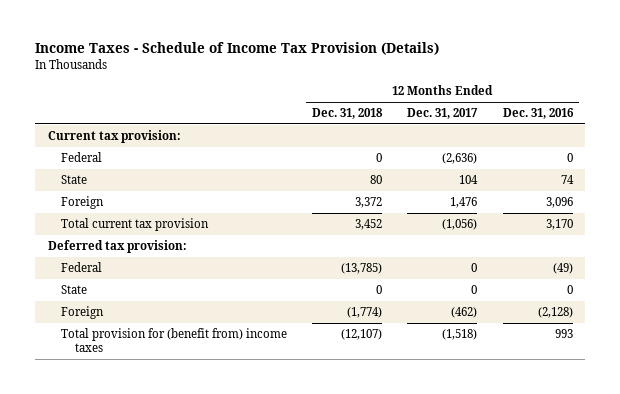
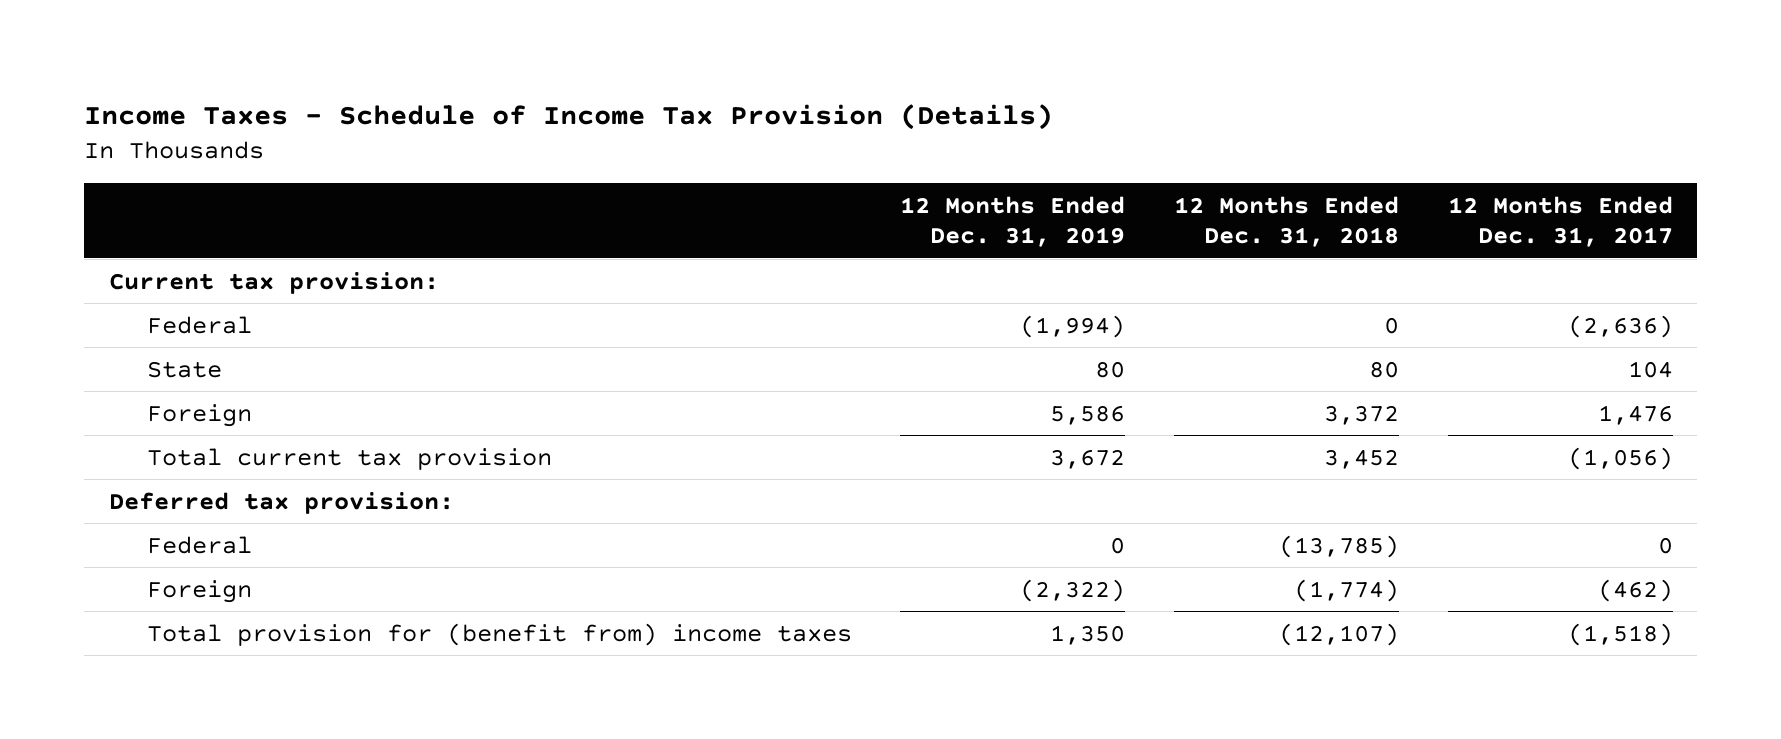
[502,108,574,120] Dec. 31, 2016 -> none
none -> [900,195,1126,248] 12 Months Ended Dec. 31, 2019
[61,285,88,295] State -> none

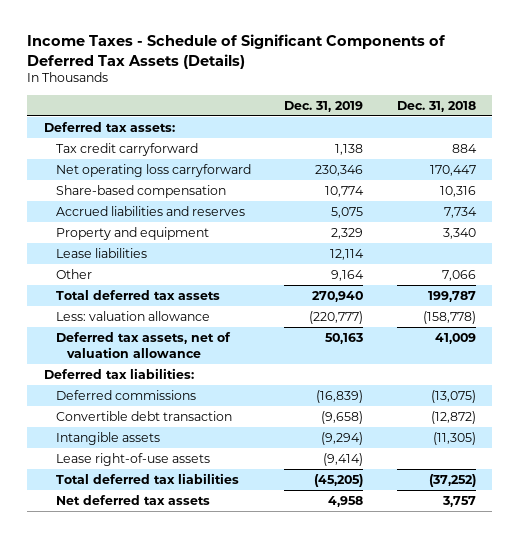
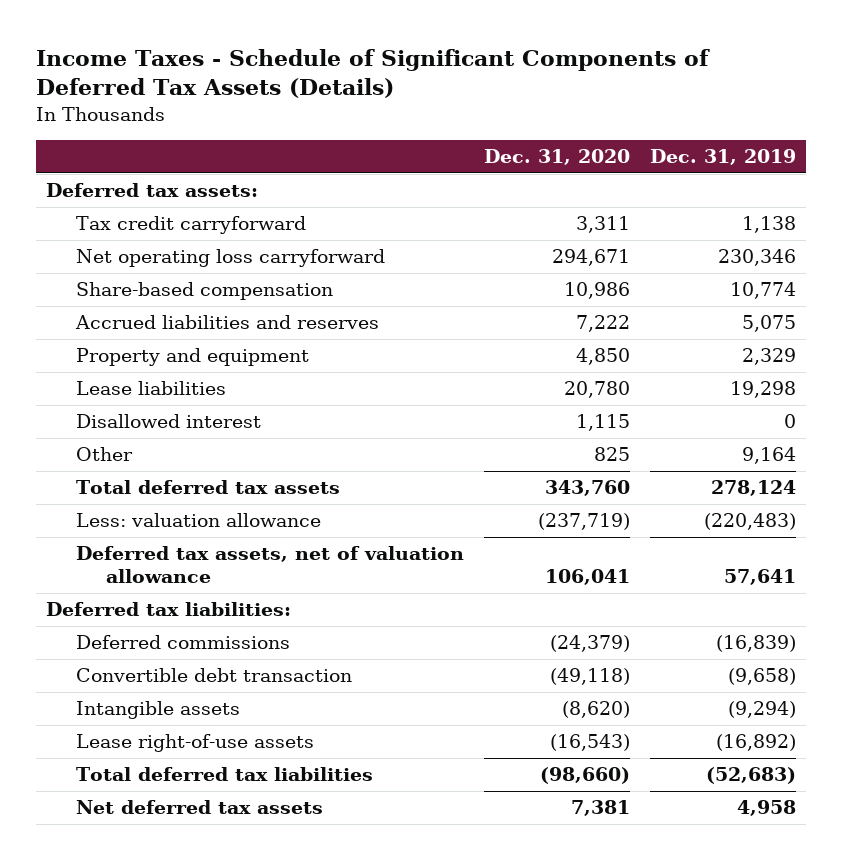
[396,100,476,112] Dec. 31, 2018 -> none
none -> [484,149,631,166] Dec. 31, 2020
[330,248,365,260] 12,114 -> [730,381,797,399] 19,298
none -> [76,414,262,429] Disallowed interest
[312,290,364,302] 270,940 -> [711,480,797,497] 278,124
[309,310,364,324] (220,777) -> [704,513,797,531] (220,483)
[325,332,364,344] 50,163 -> [724,569,797,586] 57,641
[323,452,364,466] (9,414) -> [716,734,797,752] (16,892)
[314,473,364,487] (45,205) -> [706,767,797,785] (52,683)

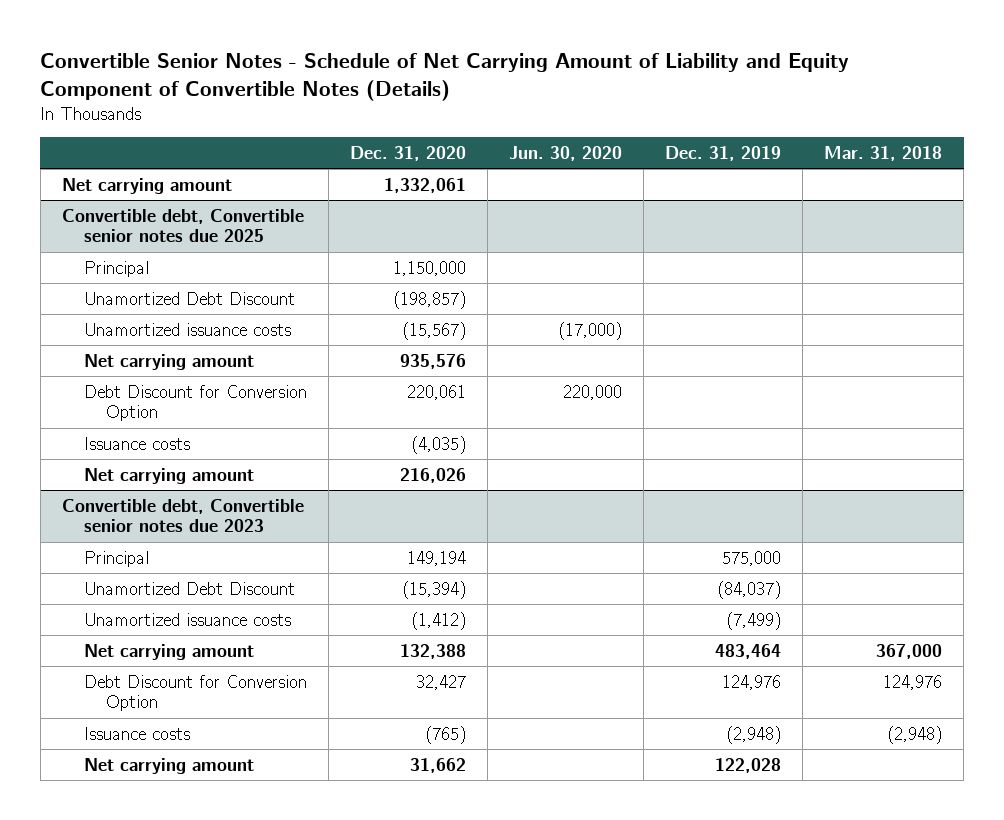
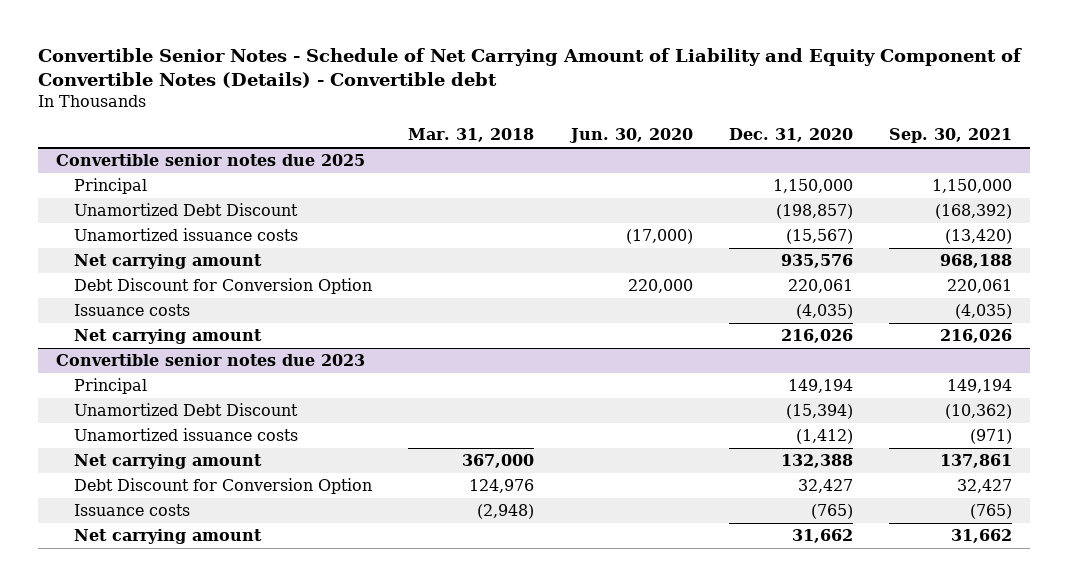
[40,52,850,101] Convertible Senior Notes - Schedule of Net Carrying Amount of Liability and Equity Component of Convertible Notes (Details) -> [38,48,1023,89] Convertible Senior Notes - Schedule of Net Carrying Amount of Liability and Equity Component of Convertible Notes (Details) - Convertible debt
[665,146,782,162] Dec. 31, 2019 -> none
none -> [888,128,1012,144] Sep. 30, 2021
[61,177,232,194] Net carrying amount -> none
[61,208,304,243] Convertible debt, Convertible senior notes due 2025 -> [56,154,366,167] Convertible senior notes due 2025
[61,498,304,533] Convertible debt, Convertible senior notes due 2023 -> [56,354,366,367] Convertible senior notes due 2023

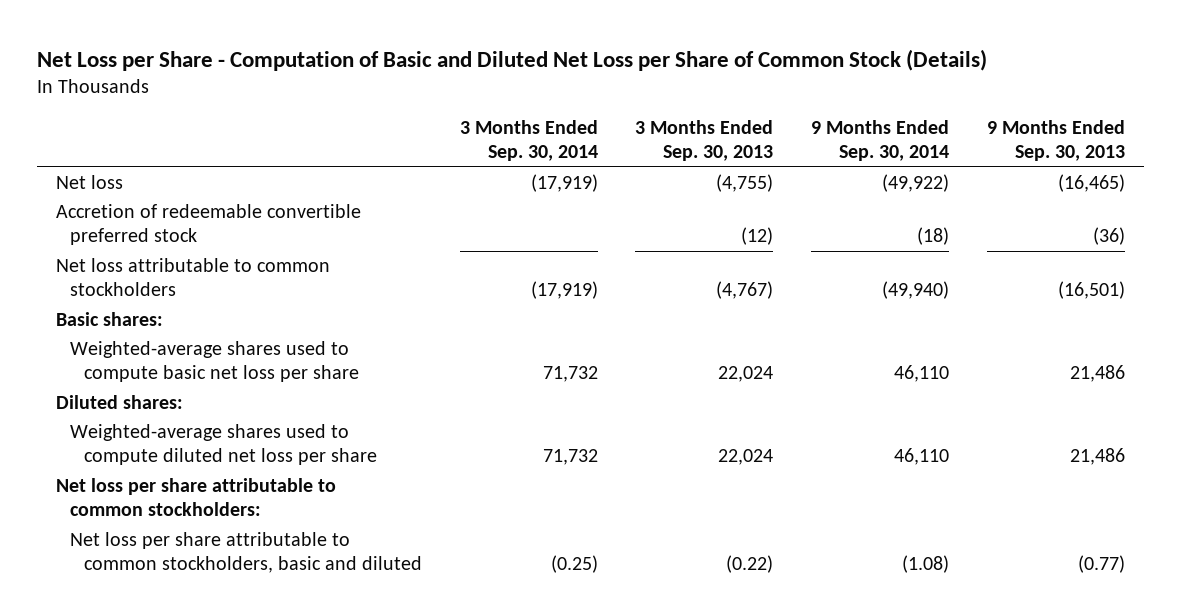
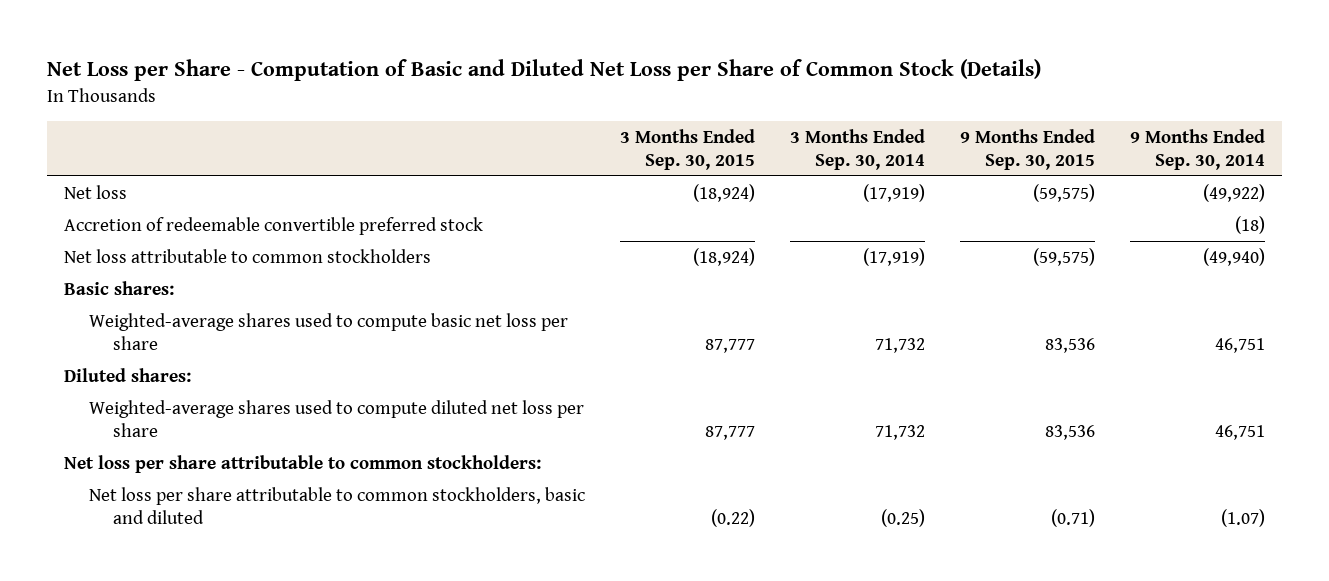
[635,119,774,162] 3 Months Ended Sep. 30, 2013 -> none
[986,119,1125,162] 9 Months Ended Sep. 30, 2013 -> none
none -> [619,128,755,171] 3 Months Ended Sep. 30, 2015
none -> [959,128,1095,171] 9 Months Ended Sep. 30, 2015
[894,365,950,383] 46,110 -> [1214,337,1265,353] 46,751
[894,448,950,466] 46,110 -> [1214,424,1265,440] 46,751
[902,555,950,574] (1.08) -> [1220,508,1265,527] (1.07)

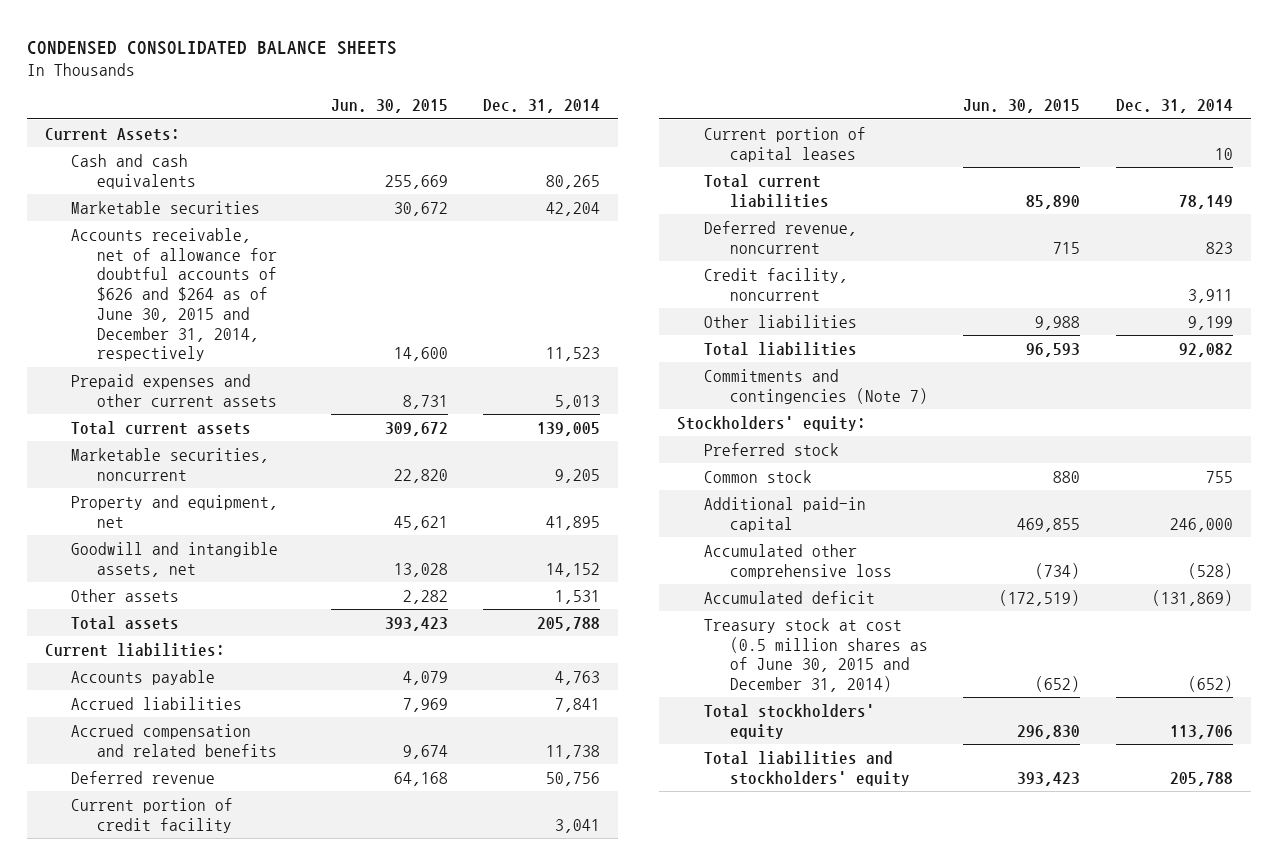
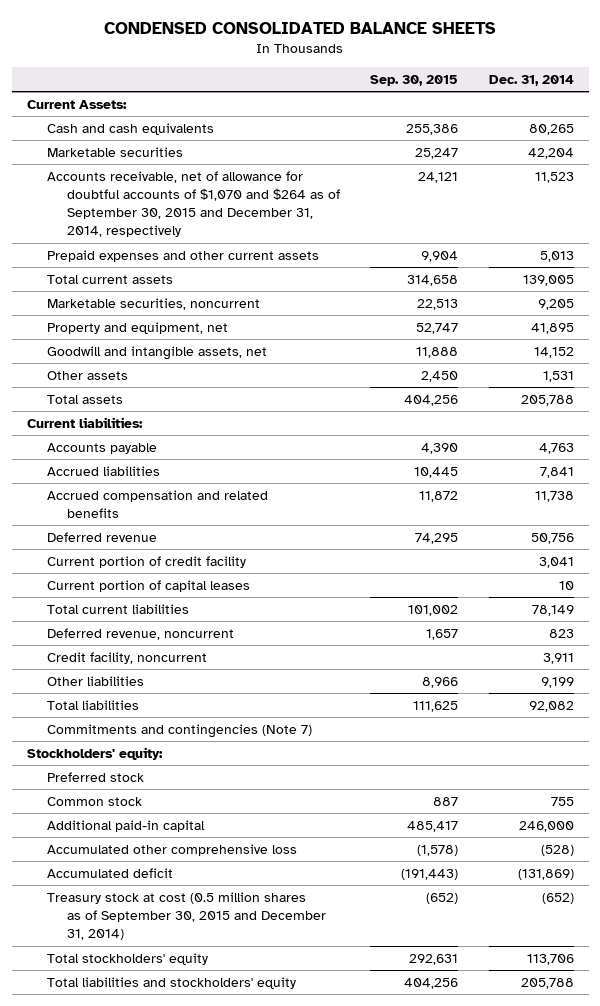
[330,99,448,114] Jun. 30, 2015 -> none
none -> [370,75,459,87] Sep. 30, 2015
[71,227,278,362] Accounts receivable, net of allowance for doubtful accounts of $626 and $264 as of June 30, 2015 and December 31, 2014, respectively -> [46,170,340,238] Accounts receivable, net of allowance for doubtful accounts of $1,070 and $264 as of September 30, 2015 and December 31, 2014, respectively
[703,617,928,693] Treasury stock at cost (0.5 million shares as of June 30, 2015 and December 31, 2014) -> [46,891,326,941] Treasury stock at cost (0.5 million shares as of September 30, 2015 and December 31, 2014)

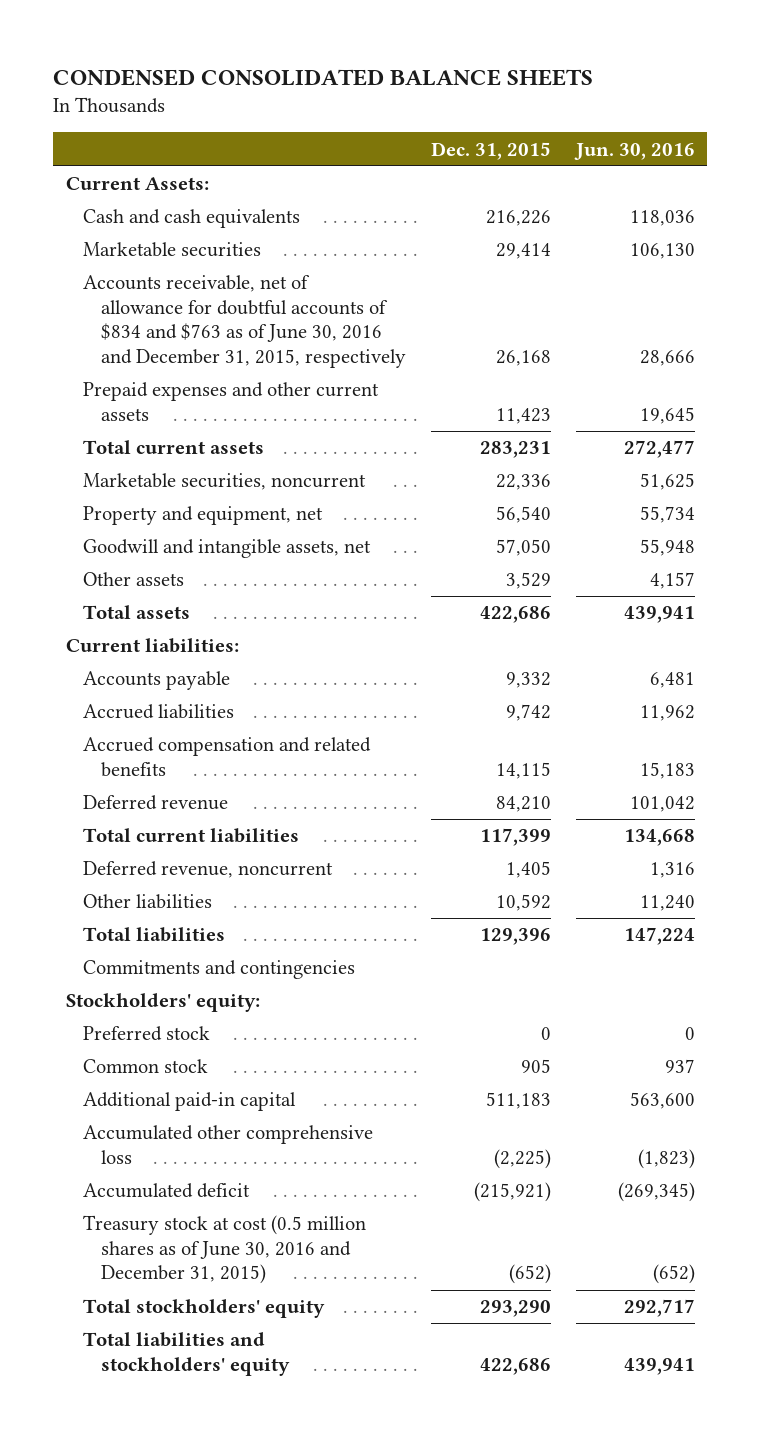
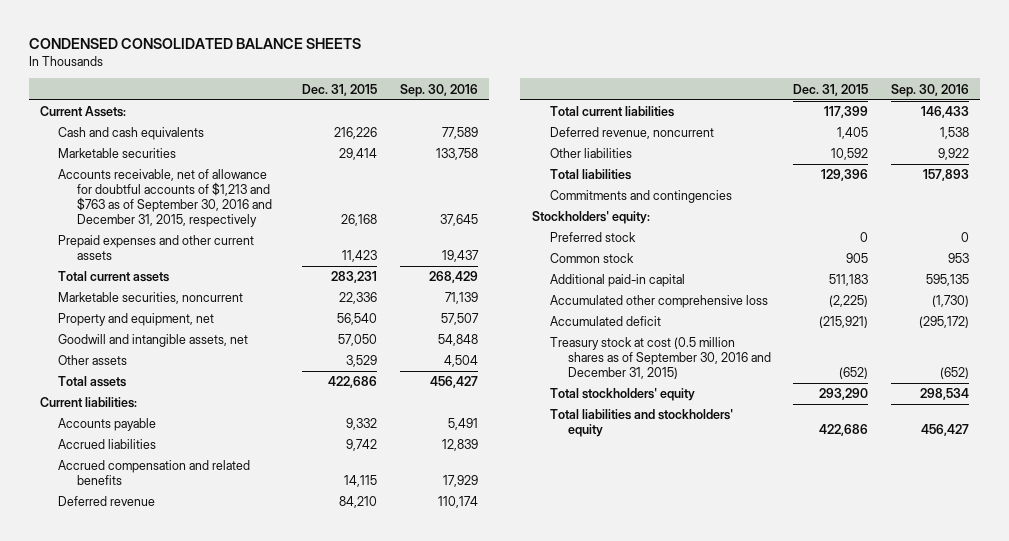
[573,142,695,160] Jun. 30, 2016 -> none
none -> [399,83,478,97] Sep. 30, 2016
[83,275,406,368] Accounts receivable, net of allowance for doubtful accounts of $834 and $763 as of June 30, 2016 and December 31, 2015, respectively -> [58,169,272,228] Accounts receivable, net of allowance for doubtful accounts of $1,213 and $763 as of September 30, 2016 and December 31, 2015, respectively
[83,1215,367,1285] Treasury stock at cost (0.5 million shares as of June 30, 2016 and December 31, 2015) -> [549,337,771,380] Treasury stock at cost (0.5 million shares as of September 30, 2016 and December 31, 2015)

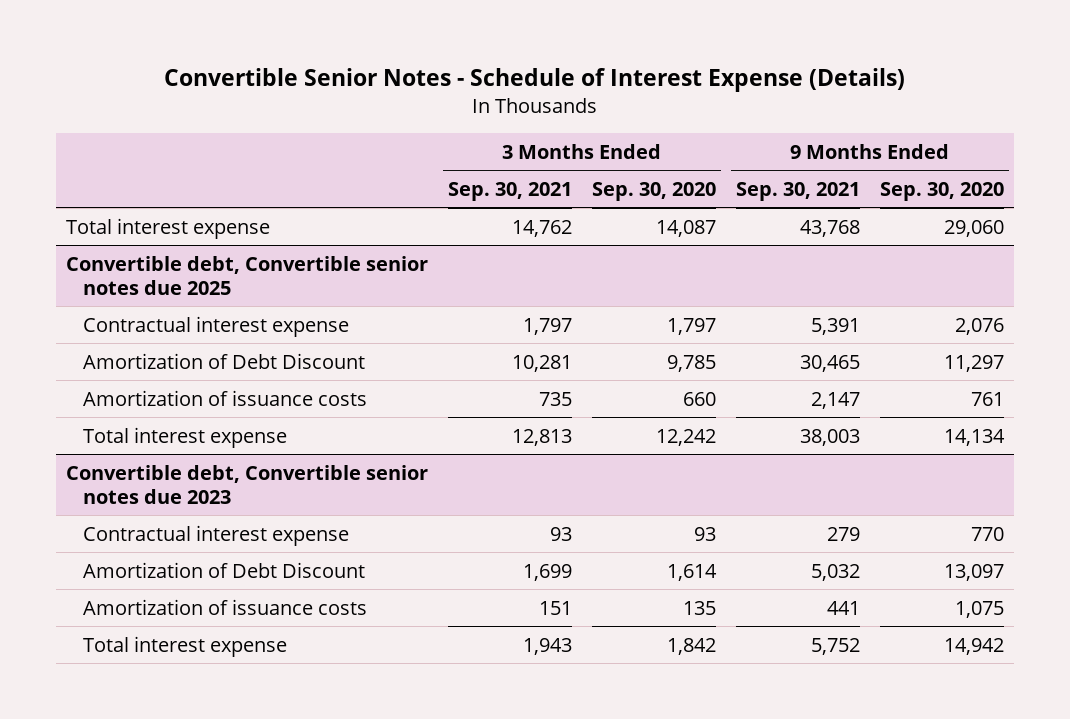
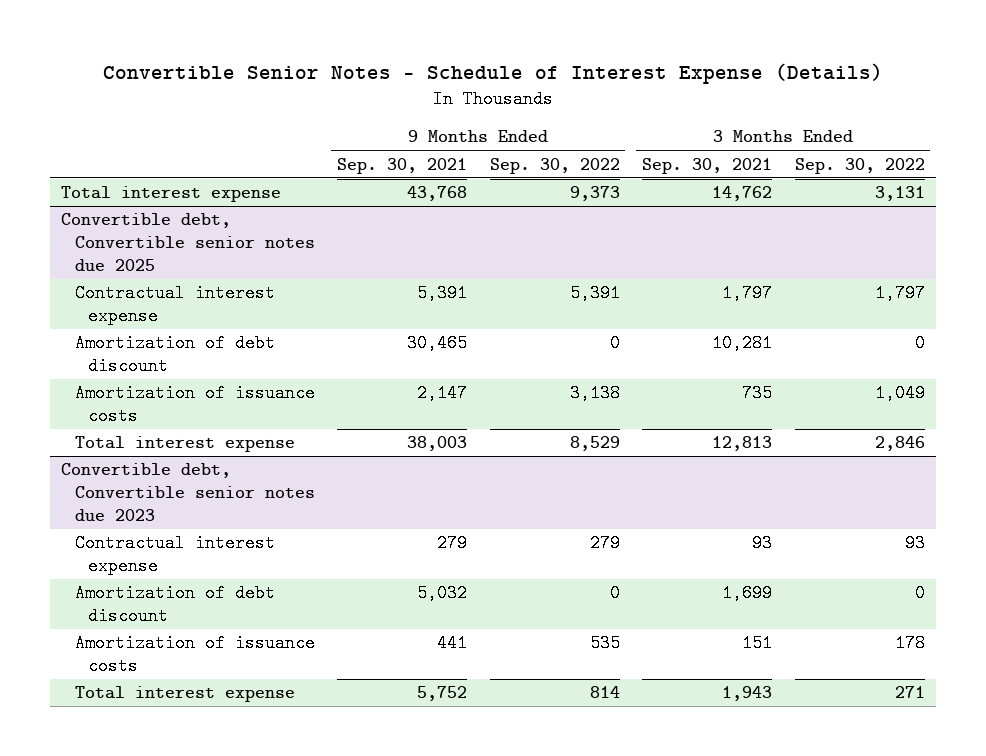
[591,181,716,201] Sep. 30, 2020 -> none
[880,181,1005,201] Sep. 30, 2020 -> none
none -> [489,157,620,174] Sep. 30, 2022
none -> [794,157,925,174] Sep. 30, 2022
[83,352,366,369] Amortization of Debt Discount -> [74,334,275,376] Amortization of debt discount
[83,561,366,578] Amortization of Debt Discount -> [74,584,275,626] Amortization of debt discount

